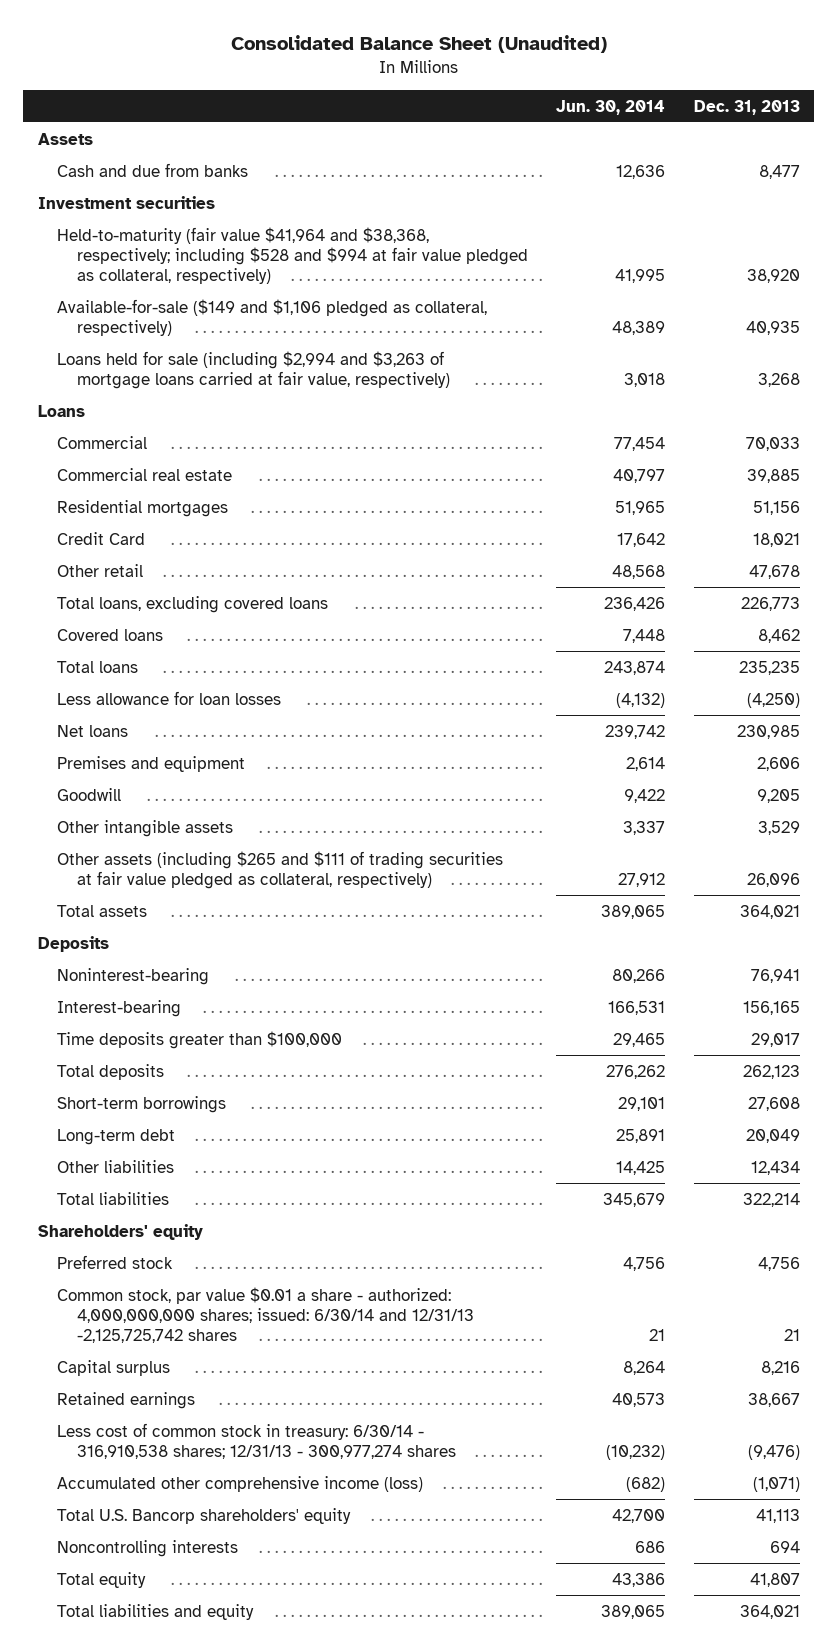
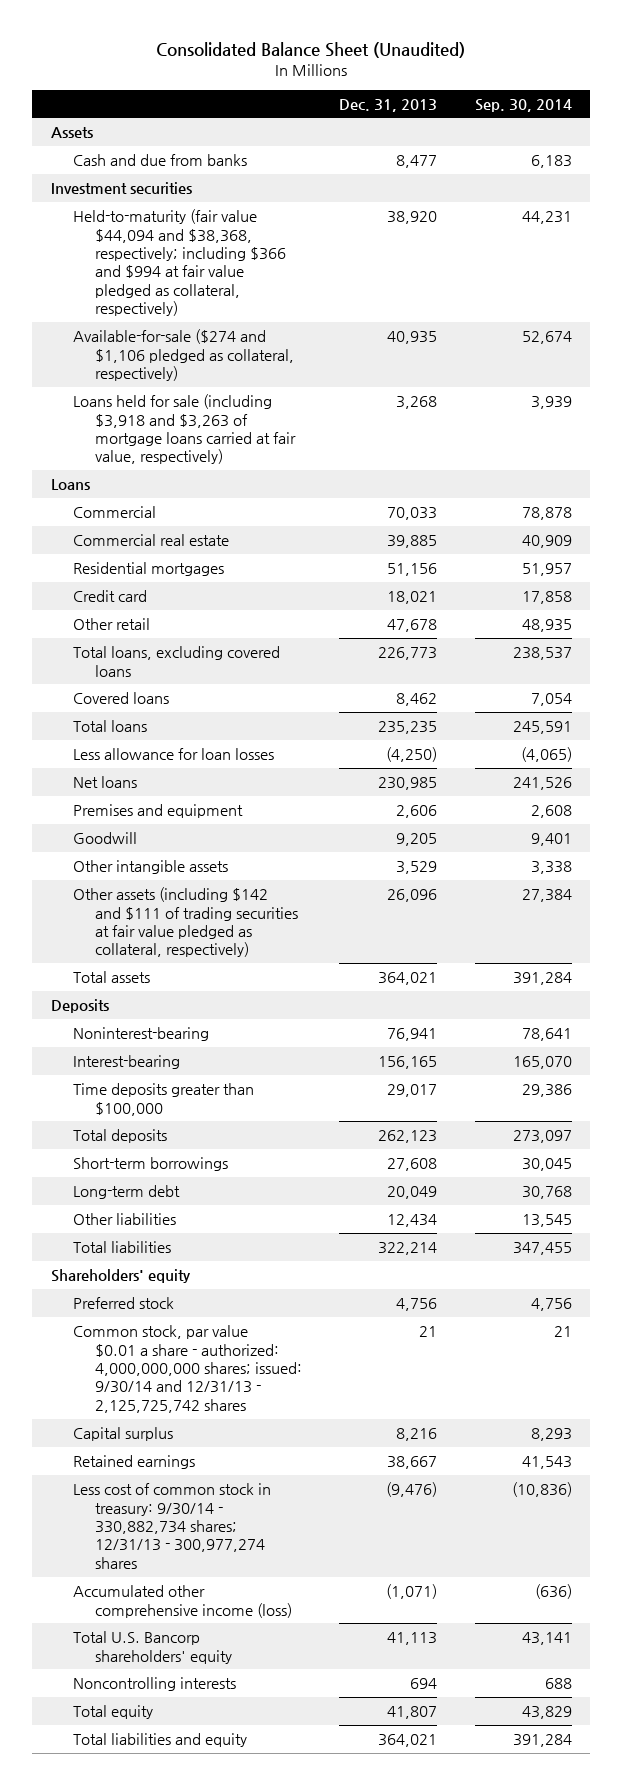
[556,99,666,115] Jun. 30, 2014 -> none
none -> [474,98,572,112] Sep. 30, 2014
[57,226,528,284] Held-to-maturity (fair value $41,964 and $38,368, respectively; including $528 and $994 at fair value pledged as collateral, respectively) -> [72,209,286,317] Held-to-maturity (fair value $44,094 and $38,368, respectively; including $366 and $994 at fair value pledged as collateral, respectively)
[57,298,488,336] Available-for-sale ($149 and $1,106 pledged as collateral, respectively) -> [72,329,294,381] Available-for-sale ($274 and $1,106 pledged as collateral, respectively)
[57,350,450,389] Loans held for sale (including $2,994 and $3,263 of mortgage loans carried at fair value, respectively) -> [72,394,296,465] Loans held for sale (including $3,918 and $3,263 of mortgage loans carried at fair value, respectively)
[57,531,146,545] Credit Card -> [72,590,147,603] Credit card
[57,850,504,889] Other assets (including $265 and $111 of trading securities at fair value pledged as collateral, respectively) -> [72,887,298,958] Other assets (including $142 and $111 of trading securities at fair value pledged as collateral, respectively)
[57,1286,474,1343] Common stock, par value $0.01 a share - authorized: 4,000,000,000 shares; issued: 6/30/14 and 12/31/13 -2,125,725,742 shares -> [72,1325,302,1413] Common stock, par value $0.01 a share - authorized: 4,000,000,000 shares; issued: 9/30/14 and 12/31/13 - 2,125,725,742 shares
[57,1422,456,1459] Less cost of common stock in treasury: 6/30/14 - 316,910,538 shares; 12/31/13 - 300,977,274 shares -> [72,1483,271,1569] Less cost of common stock in treasury: 9/30/14 - 330,882,734 shares; 12/31/13 - 300,977,274 shares

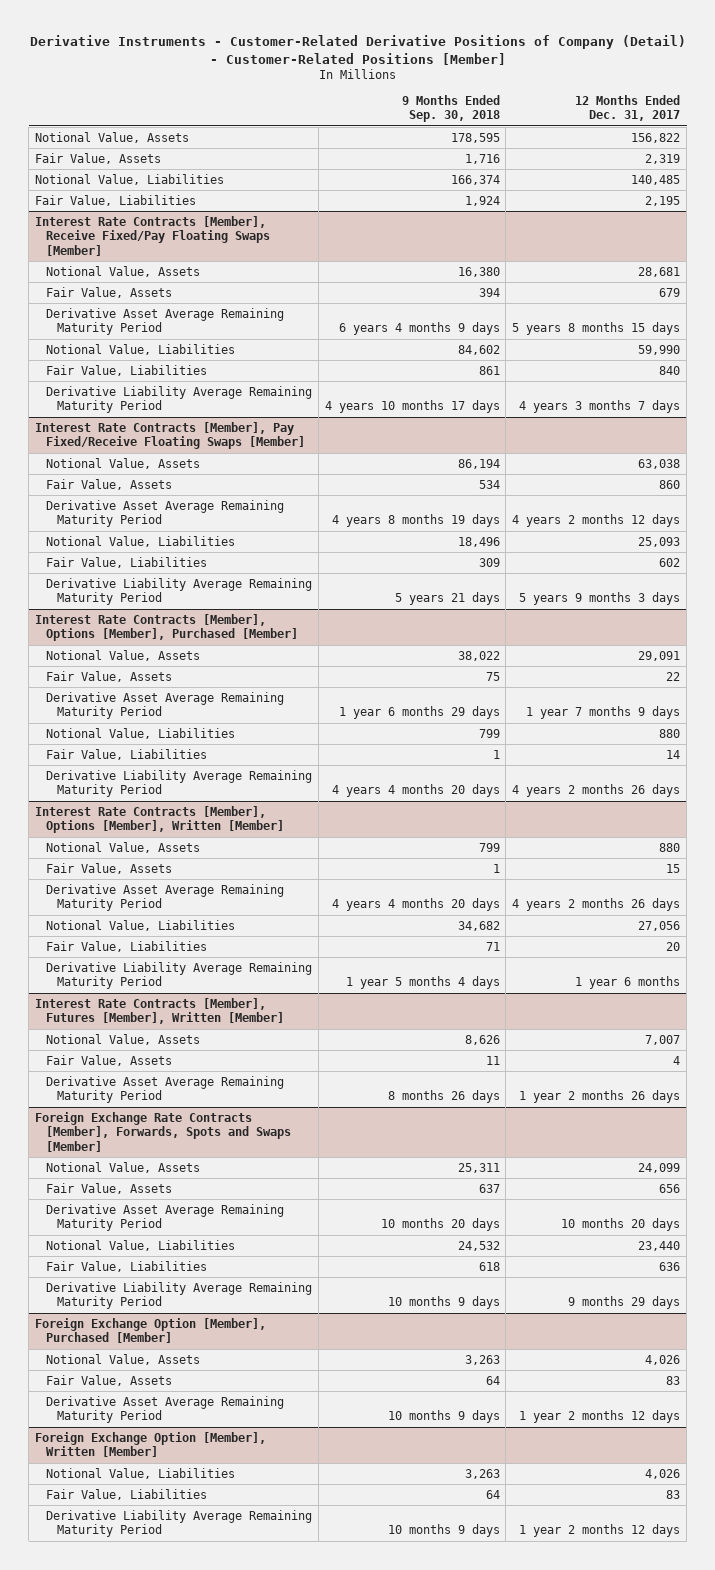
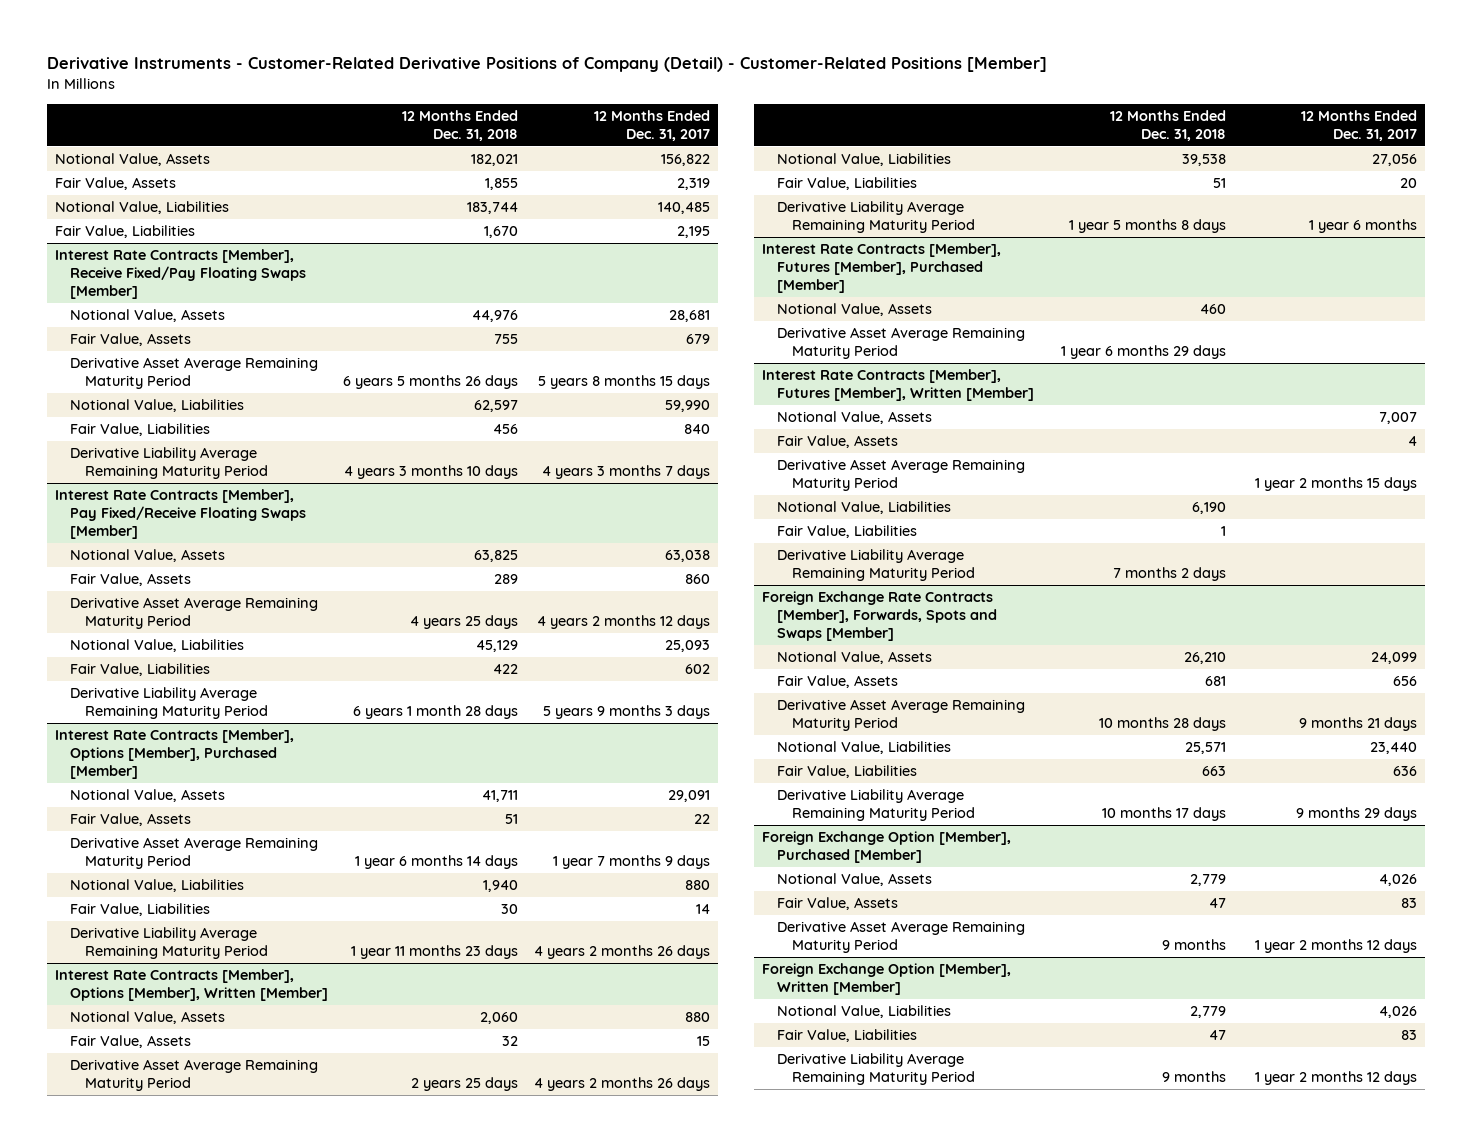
[401,94,500,123] 9 Months Ended Sep. 30, 2018 -> none
none -> [402,109,519,141] 12 Months Ended Dec. 31, 2018
none -> [761,243,1001,294] Interest Rate Contracts [Member], Futures [Member], Purchased [Member]
none -> [777,303,933,317] Notional Value, Assets
none -> [777,327,1026,360] Derivative Asset Average Remaining Maturity Period
[519,1090,681,1104] 1 year 2 months 26 days -> [1255,477,1418,492] 1 year 2 months 15 days
none -> [777,501,952,515] Notional Value, Liabilities
none -> [777,525,918,539] Fair Value, Liabilities
none -> [777,549,976,582] Derivative Liability Average Remaining Maturity Period
[561,1218,681,1232] 10 months 20 days -> [1299,717,1418,732] 9 months 21 days

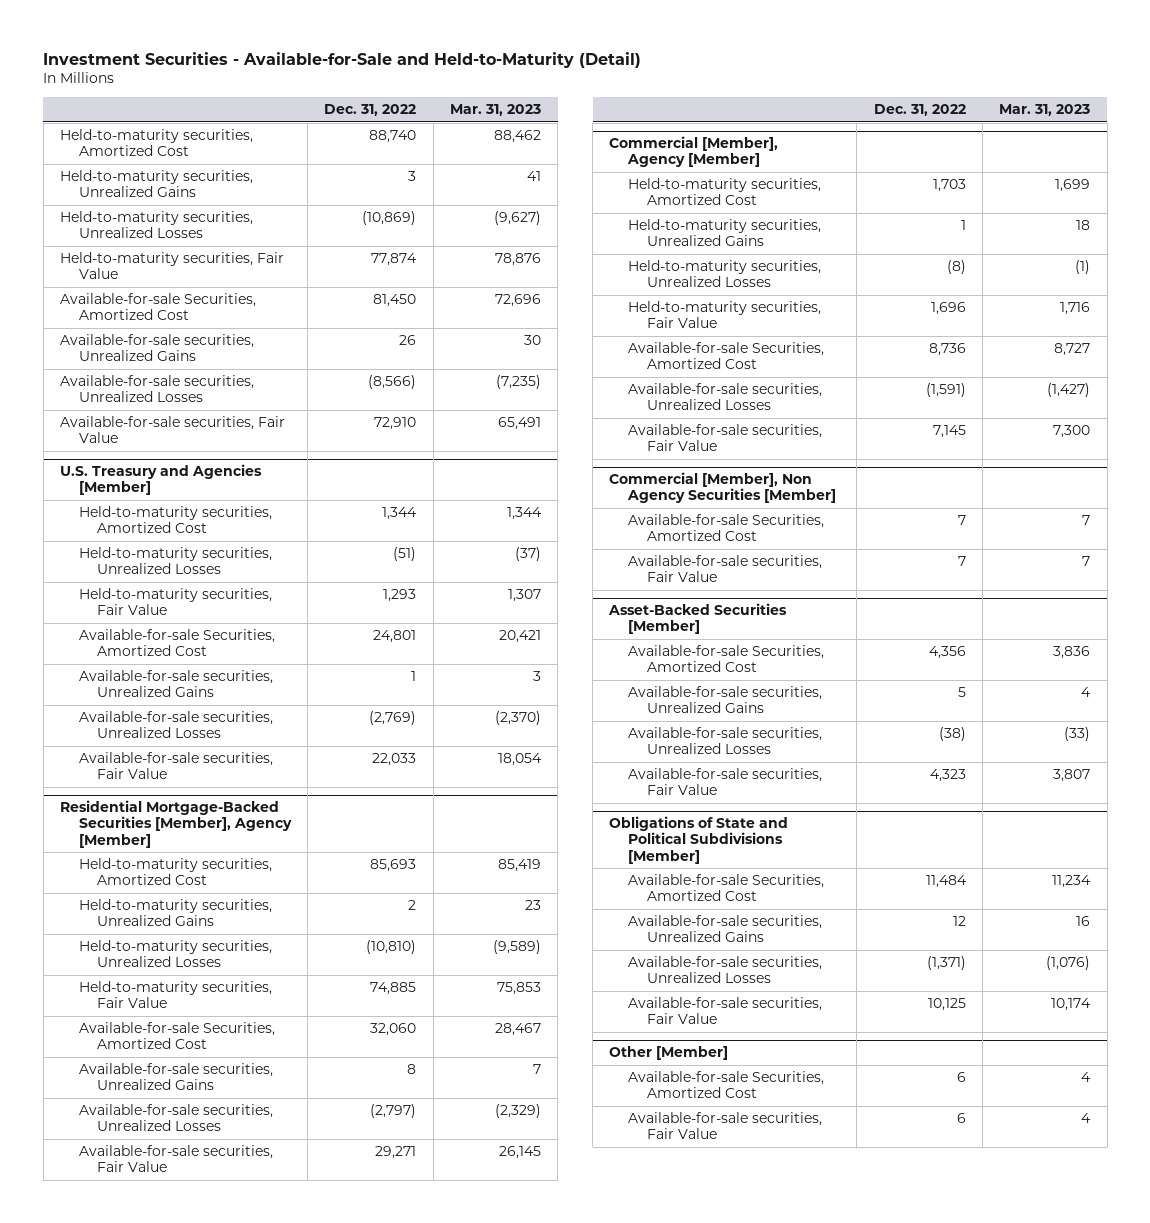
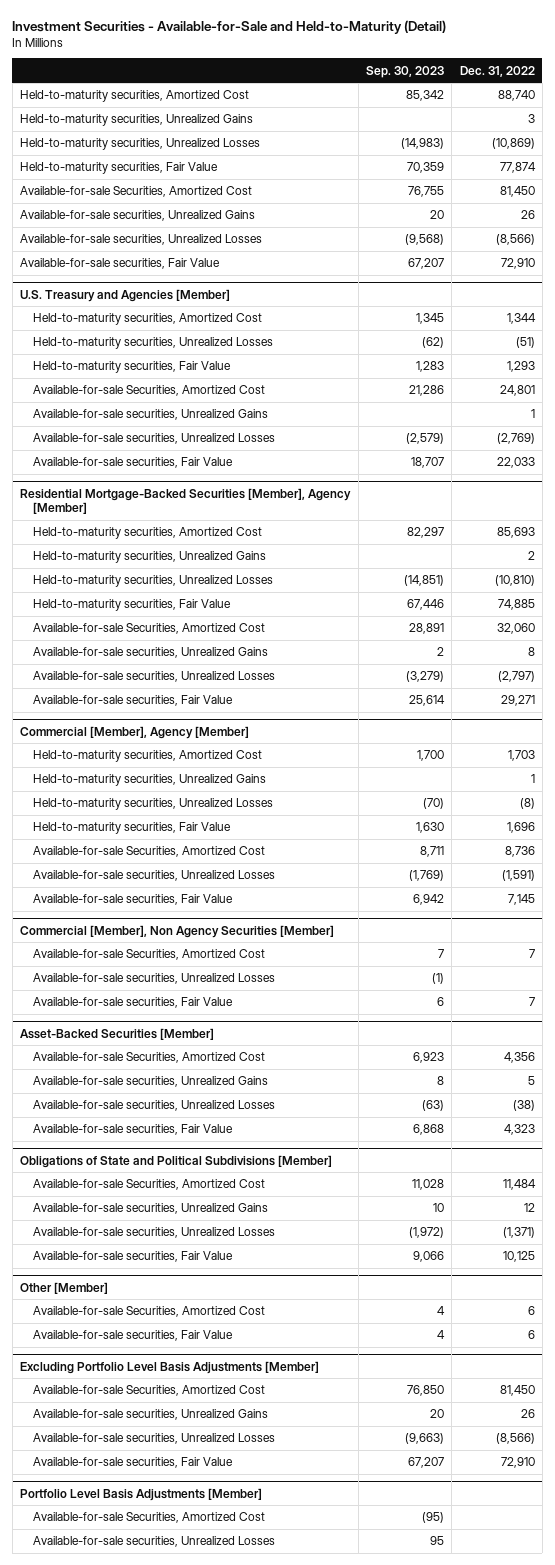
[450,104,542,117] Mar. 31, 2023 -> none
none -> [365,65,444,78] Sep. 30, 2023
none -> [33,973,276,985] Available-for-sale securities, Unrealized Losses
none -> [20,1360,320,1374] Excluding Portfolio Level Basis Adjustments [Member]
none -> [33,1385,266,1397] Available-for-sale Securities, Amortized Cost
none -> [33,1409,269,1421] Available-for-sale securities, Unrealized Gains
none -> [33,1433,276,1445] Available-for-sale securities, Unrealized Losses
none -> [33,1457,234,1469] Available-for-sale securities, Fair Value
none -> [20,1487,263,1501] Portfolio Level Basis Adjustments [Member]
none -> [33,1512,266,1524] Available-for-sale Securities, Amortized Cost
none -> [33,1536,276,1548] Available-for-sale securities, Unrealized Losses

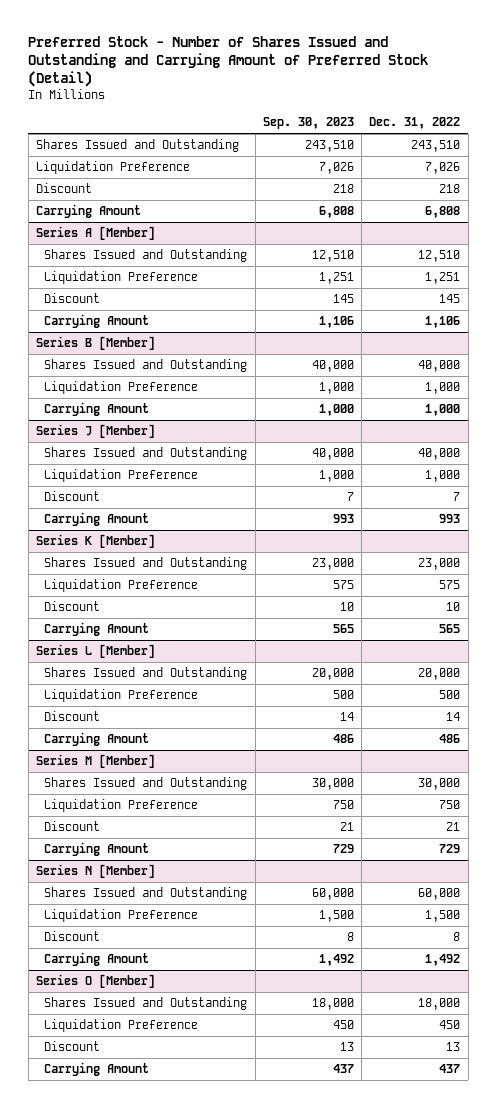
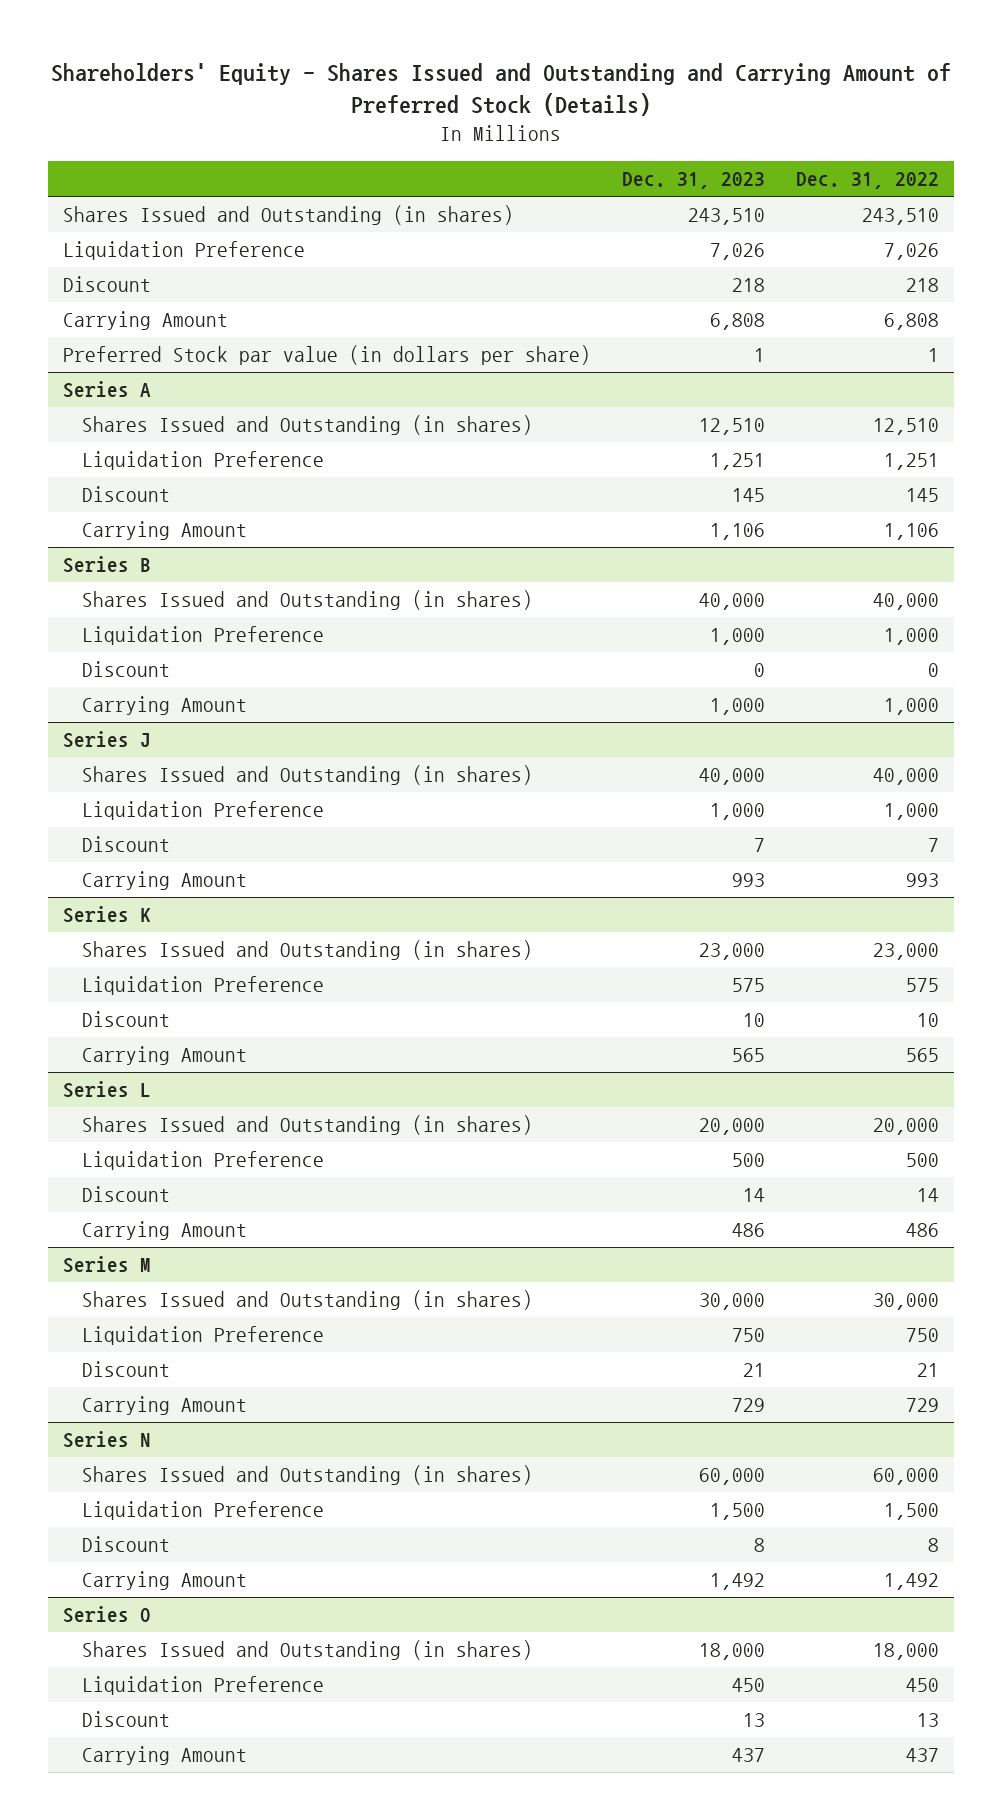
[28,35,429,88] Preferred Stock - Number of Shares Issued and Outstanding and Carrying Amount of Preferred Stock (Detail) -> [51,62,952,117] Shareholders' Equity - Shares Issued and Outstanding and Carrying Amount of Preferred Stock (Details)
[262,117,354,130] Sep. 30, 2023 -> none
none -> [622,172,766,190] Dec. 31, 2023
[36,139,240,153] Shares Issued and Outstanding -> [63,205,515,226] Shares Issued and Outstanding (in shares)
none -> [63,345,592,366] Preferred Stock par value (in dollars per share)
[36,226,156,241] Series A [Member] -> [63,381,152,399] Series A
[44,249,248,263] Shares Issued and Outstanding -> [81,415,533,436] Shares Issued and Outstanding (in shares)
[36,336,156,351] Series B [Member] -> [63,556,152,574] Series B
[44,359,248,373] Shares Issued and Outstanding -> [81,590,533,611] Shares Issued and Outstanding (in shares)
none -> [81,661,170,678] Discount
[36,424,156,439] Series J [Member] -> [63,731,152,749] Series J
[44,447,248,461] Shares Issued and Outstanding -> [81,765,533,786] Shares Issued and Outstanding (in shares)
[36,534,156,549] Series K [Member] -> [63,906,152,924] Series K
[44,557,248,571] Shares Issued and Outstanding -> [81,940,533,961] Shares Issued and Outstanding (in shares)
[36,644,156,659] Series L [Member] -> [63,1081,152,1099] Series L
[44,667,248,681] Shares Issued and Outstanding -> [81,1115,533,1136] Shares Issued and Outstanding (in shares)
[36,754,156,769] Series M [Member] -> [63,1256,152,1274] Series M
[44,777,248,791] Shares Issued and Outstanding -> [81,1290,533,1311] Shares Issued and Outstanding (in shares)
[36,864,156,879] Series N [Member] -> [63,1431,152,1449] Series N
[44,887,248,901] Shares Issued and Outstanding -> [81,1465,533,1486] Shares Issued and Outstanding (in shares)
[36,974,156,989] Series O [Member] -> [63,1606,152,1624] Series O
[44,997,248,1011] Shares Issued and Outstanding -> [81,1640,533,1661] Shares Issued and Outstanding (in shares)

